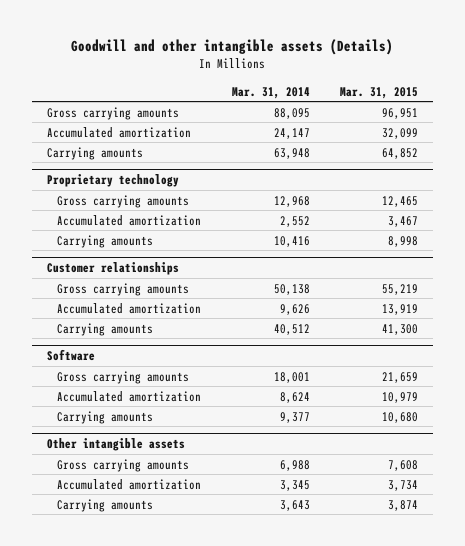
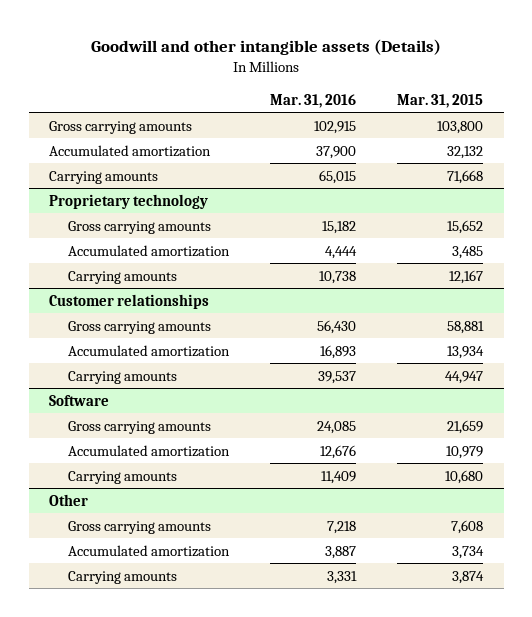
[231,86,310,99] Mar. 31, 2014 -> none
none -> [269,93,356,108] Mar. 31, 2016
[382,107,419,119] 96,951 -> [437,120,484,134] 103,800
[382,127,419,139] 32,099 -> [447,145,484,159] 32,132
[382,147,419,159] 64,852 -> [447,169,484,184] 71,668
[382,195,419,207] 12,465 -> [447,219,484,234] 15,652
[388,215,419,227] 3,467 -> [452,245,484,259] 3,485
[388,235,419,247] 8,998 -> [449,269,484,284] 12,167
[382,283,419,295] 55,219 -> [447,320,485,334] 58,881
[382,303,419,315] 13,919 -> [447,345,485,359] 13,934
[382,323,419,335] 41,300 -> [445,370,484,384] 44,947
[46,438,185,452] Other intangible assets -> [49,493,89,506] Other

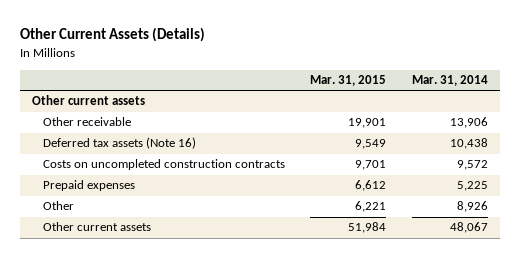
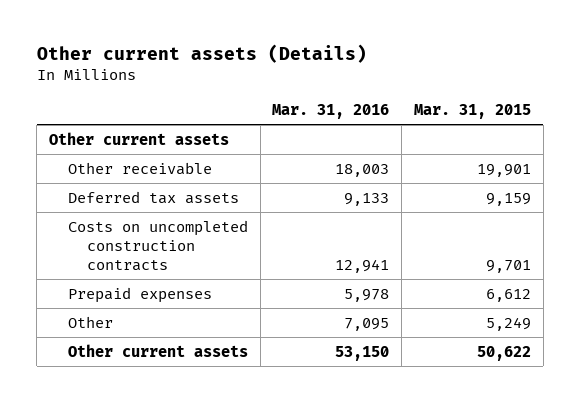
[19,27,205,43] Other Current Assets (Details) -> [36,43,367,63] Other current assets (Details)
[411,75,488,87] Mar. 31, 2014 -> none
none -> [272,104,390,120] Mar. 31, 2016
[42,137,196,150] Deferred tax assets (Note 16) -> [67,190,239,204] Deferred tax assets
[355,139,387,150] 9,549 -> [485,192,531,206] 9,159
[355,201,387,213] 6,221 -> [485,316,531,331] 5,249
[348,222,387,234] 51,984 -> [476,345,531,361] 50,622

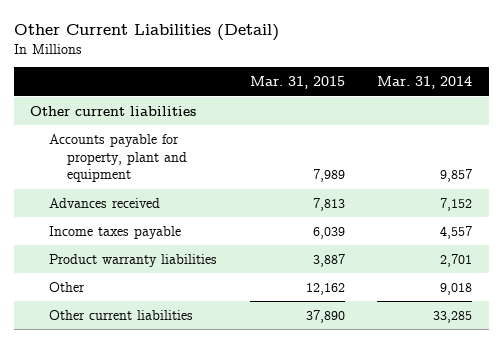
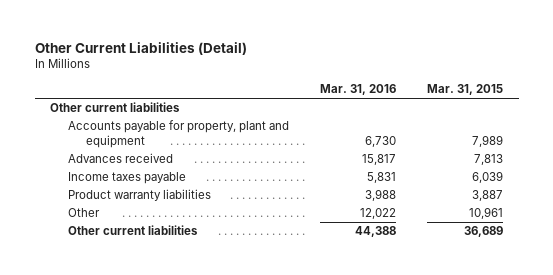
[377,76,473,90] Mar. 31, 2014 -> none
none -> [320,84,397,96] Mar. 31, 2016
[305,282,345,295] 12,162 -> [469,207,504,220] 10,961
[305,309,345,323] 37,890 -> [464,226,504,238] 36,689

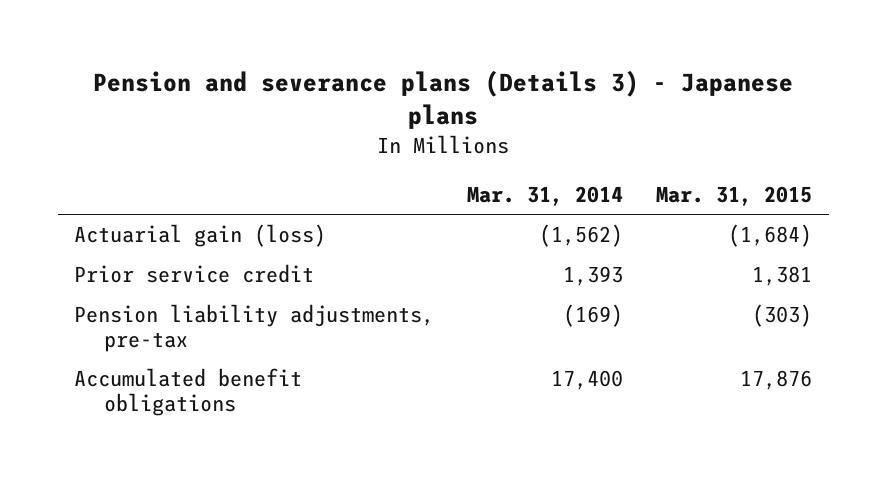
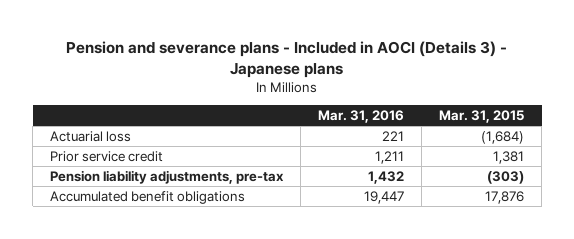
[93,70,794,130] Pension and severance plans (Details 3) - Japanese plans -> [66,41,508,79] Pension and severance plans - Included in AOCI (Details 3) - Japanese plans
[467,185,624,206] Mar. 31, 2014 -> none
none -> [318,110,405,124] Mar. 31, 2016
[74,224,327,248] Actuarial gain (loss) -> [50,130,132,142] Actuarial loss

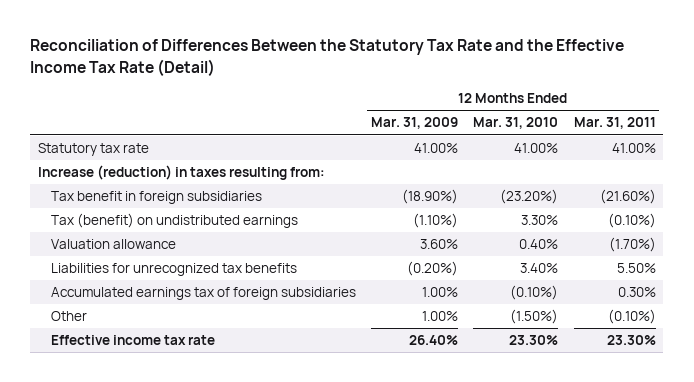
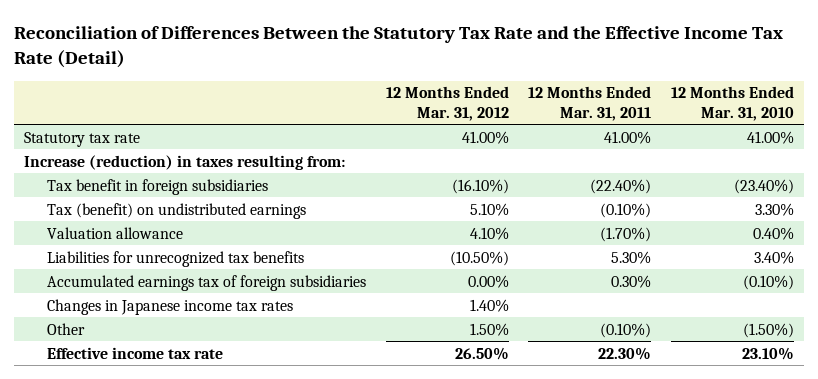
[370,117,458,130] Mar. 31, 2009 -> none
none -> [385,86,509,121] 12 Months Ended Mar. 31, 2012
[500,189,559,205] (23.20%) -> [734,178,795,194] (23.40%)
[599,189,656,205] (21.60%) -> [590,178,652,194] (22.40%)
[616,263,656,274] 5.50% -> [611,250,652,264] 5.30%
none -> [46,298,293,315] Changes in Japanese income tax rates
[509,335,559,346] 23.30% -> [742,346,795,360] 23.10%
[606,335,656,346] 23.30% -> [598,346,652,360] 22.30%

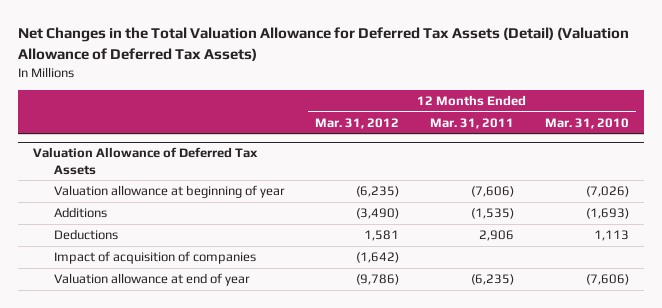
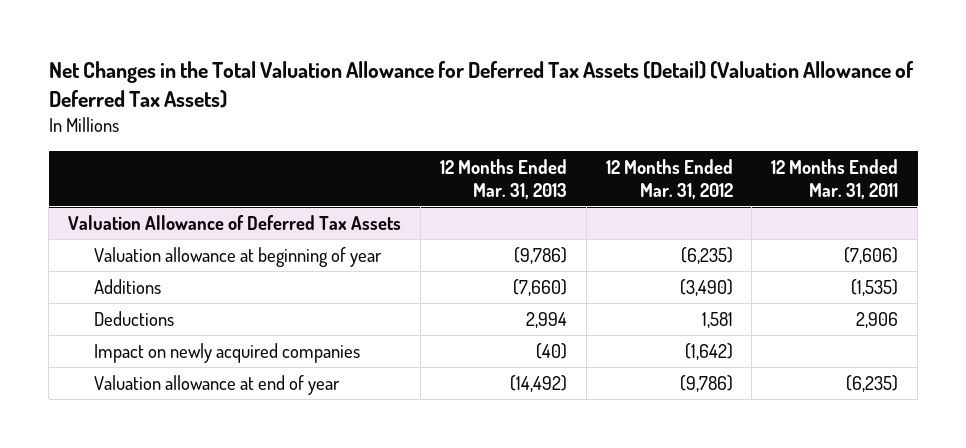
[544,117,629,129] Mar. 31, 2010 -> none
none -> [439,158,567,199] 12 Months Ended Mar. 31, 2013
[53,251,256,265] Impact of acquisition of companies -> [93,342,360,363] Impact on newly acquired companies

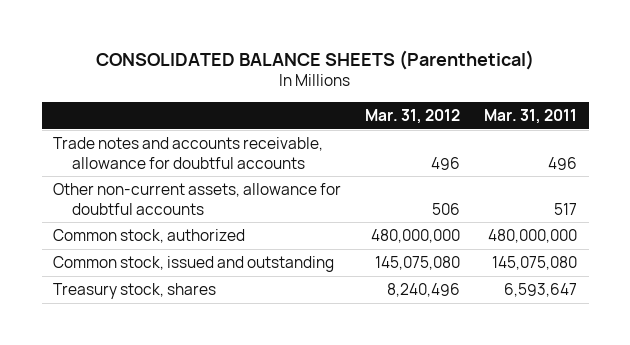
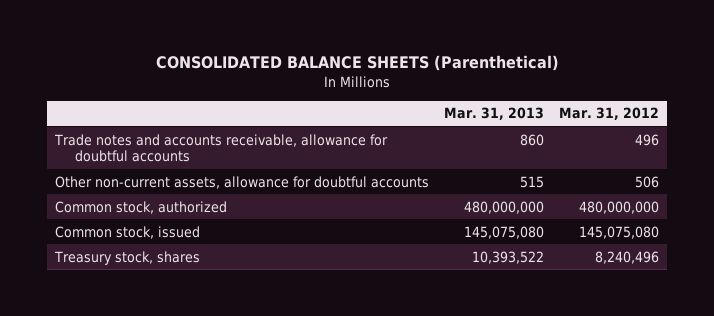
[483,109,577,125] Mar. 31, 2011 -> none
none -> [443,107,544,121] Mar. 31, 2013
[53,256,335,273] Common stock, issued and outstanding -> [54,225,200,239] Common stock, issued

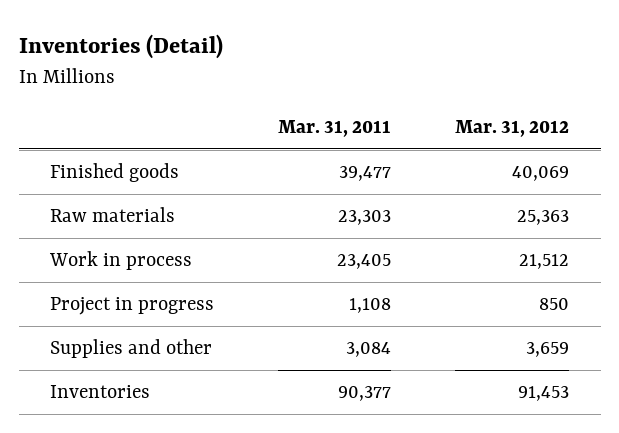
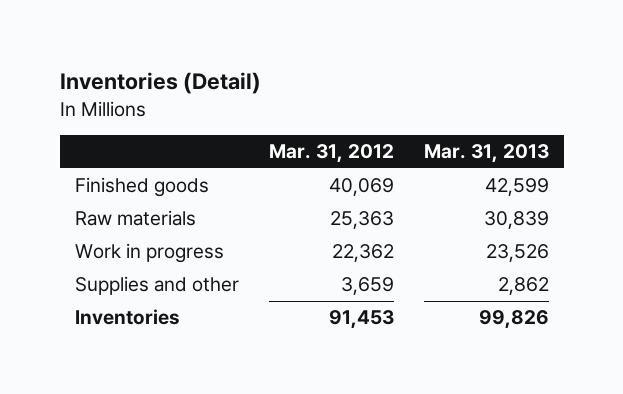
[278,119,392,137] Mar. 31, 2011 -> none
none -> [423,144,549,164] Mar. 31, 2013
[50,297,215,316] Project in progress -> none
[49,251,193,271] Work in process -> [74,243,224,264] Work in progress
[518,254,569,270] 21,512 -> [331,244,394,263] 22,362

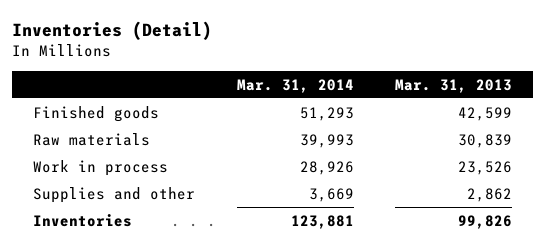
[268,144,394,164] Mar. 31, 2012 -> none
none -> [236,78,354,93] Mar. 31, 2014
[74,243,224,264] Work in progress -> [33,159,169,176] Work in process

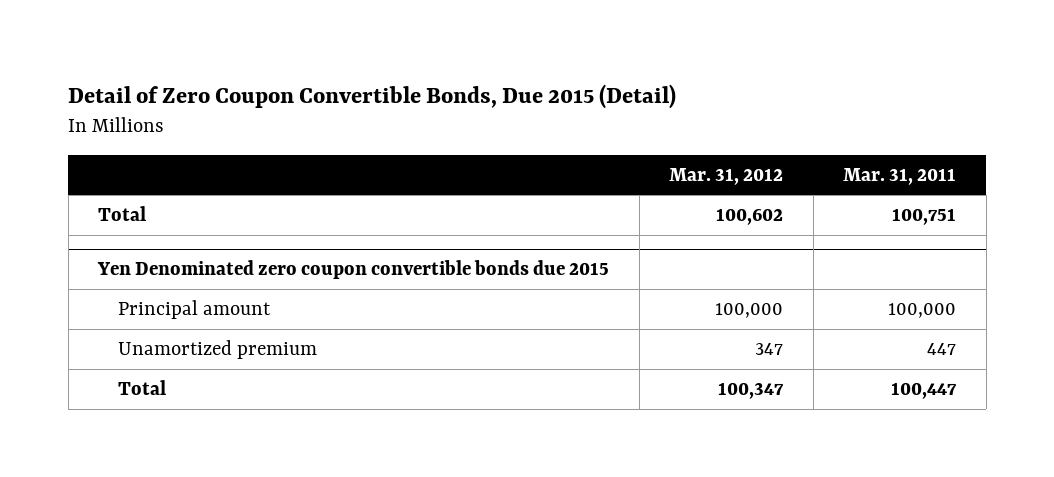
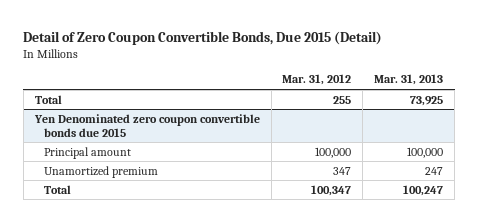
[843,167,957,185] Mar. 31, 2011 -> none
none -> [374,74,444,86] Mar. 31, 2013
[716,208,784,226] 100,602 -> [333,95,352,104] 255

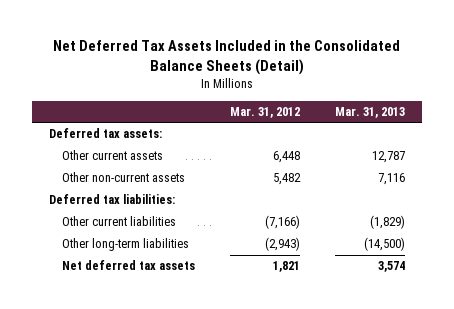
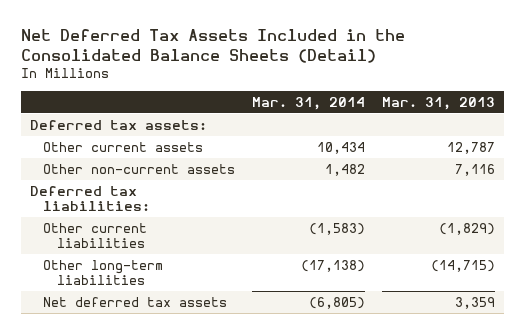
[229,106,300,118] Mar. 31, 2012 -> none
none -> [252,96,366,110] Mar. 31, 2014
[363,237,405,252] (14,500) -> [431,259,496,272] (14,715)
[377,261,405,273] 3,574 -> [455,296,496,309] 3,359

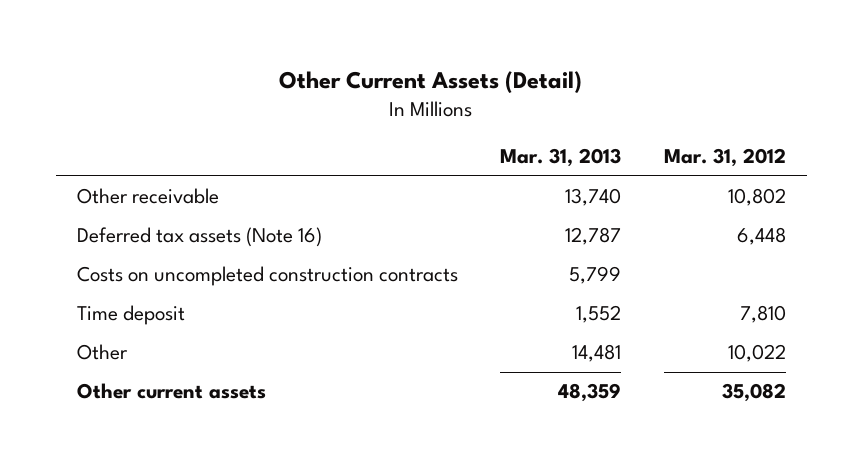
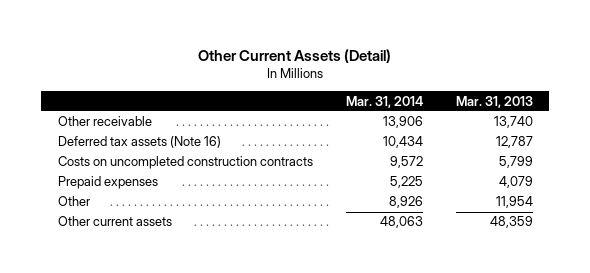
[663,148,786,168] Mar. 31, 2012 -> none
none -> [345,95,423,108] Mar. 31, 2014
[76,305,185,326] Time deposit -> none
none -> [57,176,158,190] Prepaid expenses
[572,344,622,363] 14,481 -> [495,196,533,209] 11,954

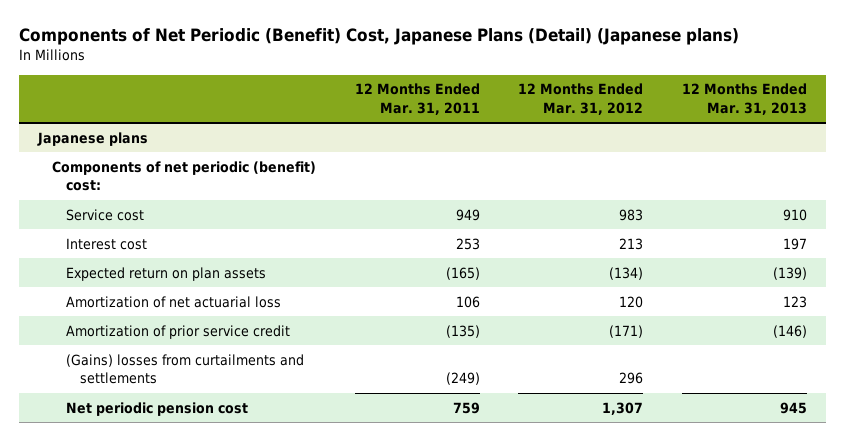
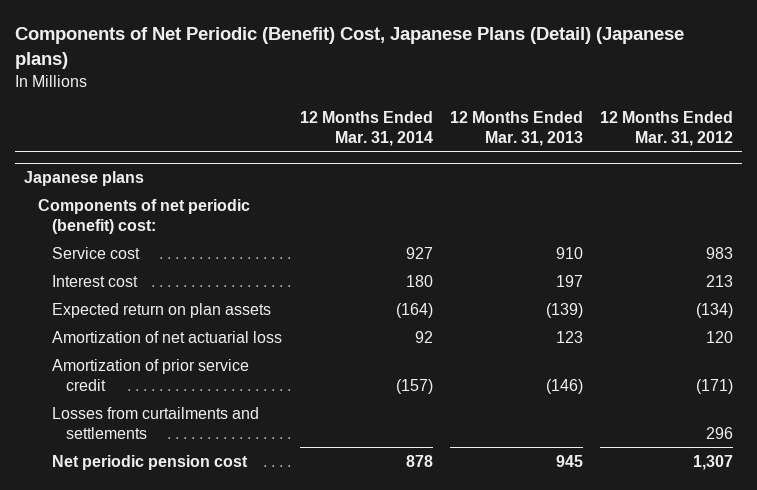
[354,83,480,115] 12 Months Ended Mar. 31, 2011 -> none
none -> [299,111,433,147] 12 Months Ended Mar. 31, 2014
[66,353,305,385] (Gains) losses from curtailments and settlements -> [52,406,260,439] Losses from curtailments and settlements

